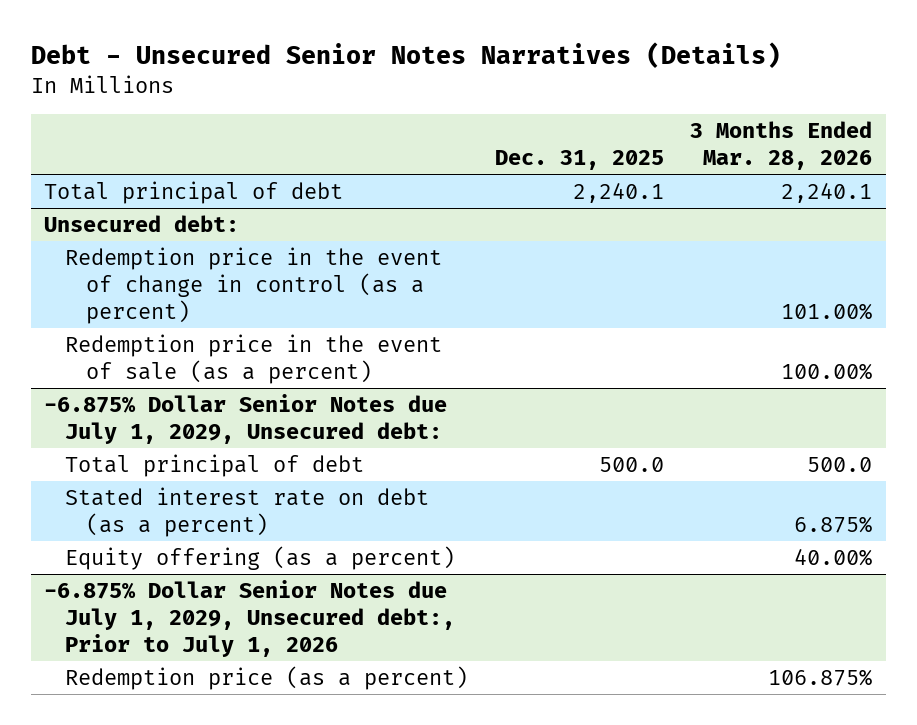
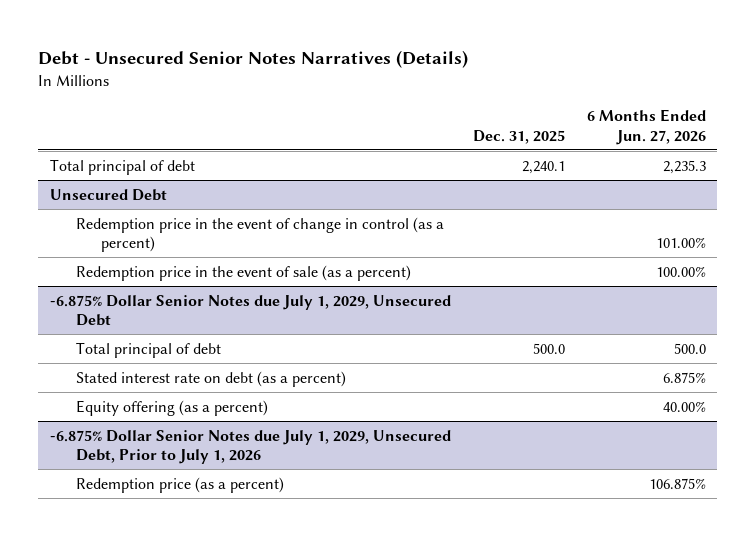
[690,120,873,170] 3 Months Ended Mar. 28, 2026 -> none
none -> [587,109,707,145] 6 Months Ended Jun. 27, 2026
[44,215,240,233] Unsecured debt: -> [49,188,167,201] Unsecured Debt
[44,394,448,444] -6.875% Dollar Senior Notes due July 1, 2029, Unsecured debt: -> [49,294,451,327] -6.875% Dollar Senior Notes due July 1, 2029, Unsecured Debt
[44,580,456,657] -6.875% Dollar Senior Notes due July 1, 2029, Unsecured debt:, Prior to July 1, 2026 -> [49,429,451,465] -6.875% Dollar Senior Notes due July 1, 2029, Unsecured Debt, Prior to July 1, 2026

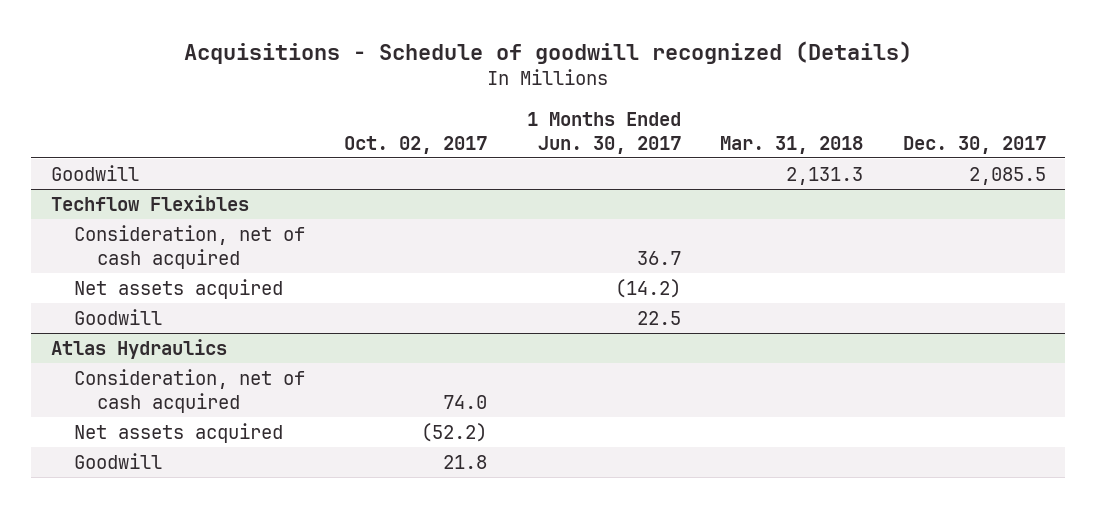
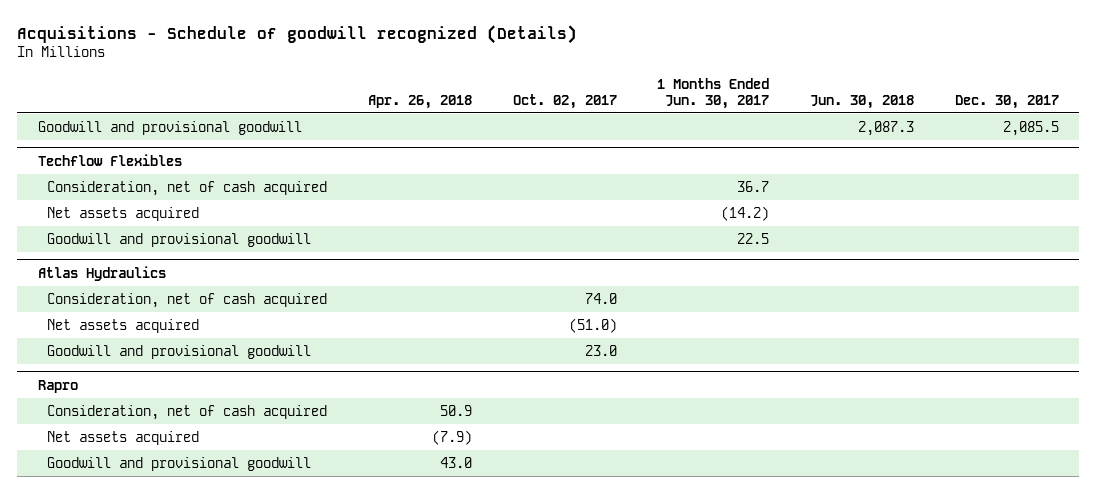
[720,135,864,154] Mar. 31, 2018 -> none
none -> [368,94,473,109] Apr. 26, 2018
none -> [810,94,915,109] Jun. 30, 2018
[50,164,139,181] Goodwill -> [37,120,302,135] Goodwill and provisional goodwill
[73,308,162,325] Goodwill -> [47,232,312,247] Goodwill and provisional goodwill
[421,422,488,442] (52.2) -> [568,317,617,333] (51.0)
[73,452,162,469] Goodwill -> [47,344,312,359] Goodwill and provisional goodwill
[443,454,488,469] 21.8 -> [584,344,617,356] 23.0
none -> [37,379,78,393] Rapro
none -> [47,404,328,420] Consideration, net of cash acquired
none -> [47,430,200,445] Net assets acquired
none -> [47,456,312,471] Goodwill and provisional goodwill

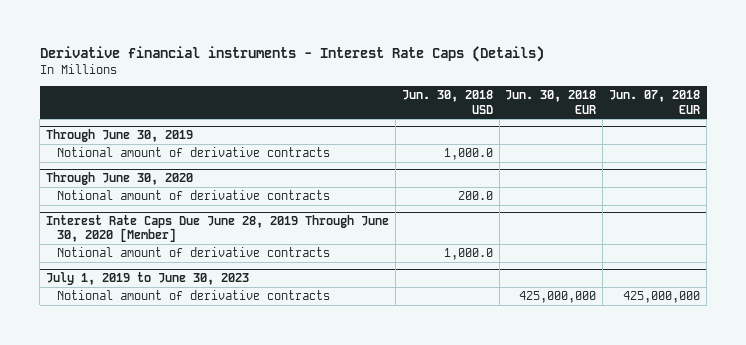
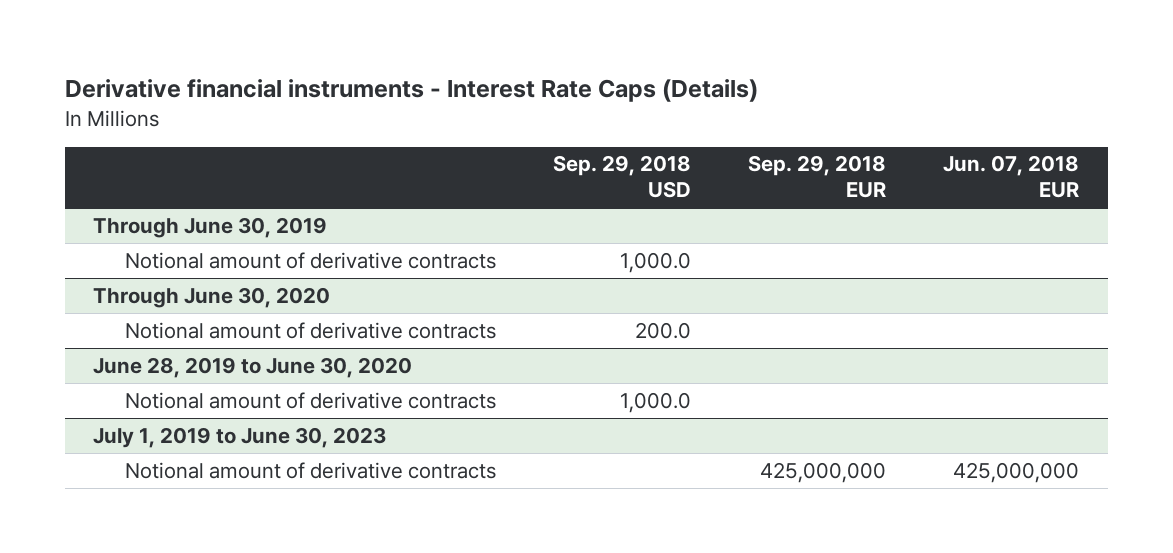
[401,90,493,114] Jun. 30, 2018 USD -> none
[505,90,597,114] Jun. 30, 2018 EUR -> none
none -> [553,155,692,199] Sep. 29, 2018 USD
none -> [748,155,887,199] Sep. 29, 2018 EUR
[45,215,389,243] Interest Rate Caps Due June 28, 2019 Through June 30, 2020 [Member] -> [93,356,413,378] June 28, 2019 to June 30, 2020

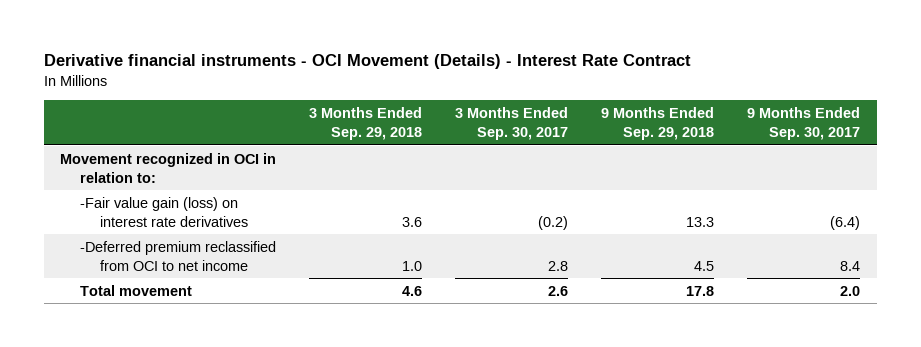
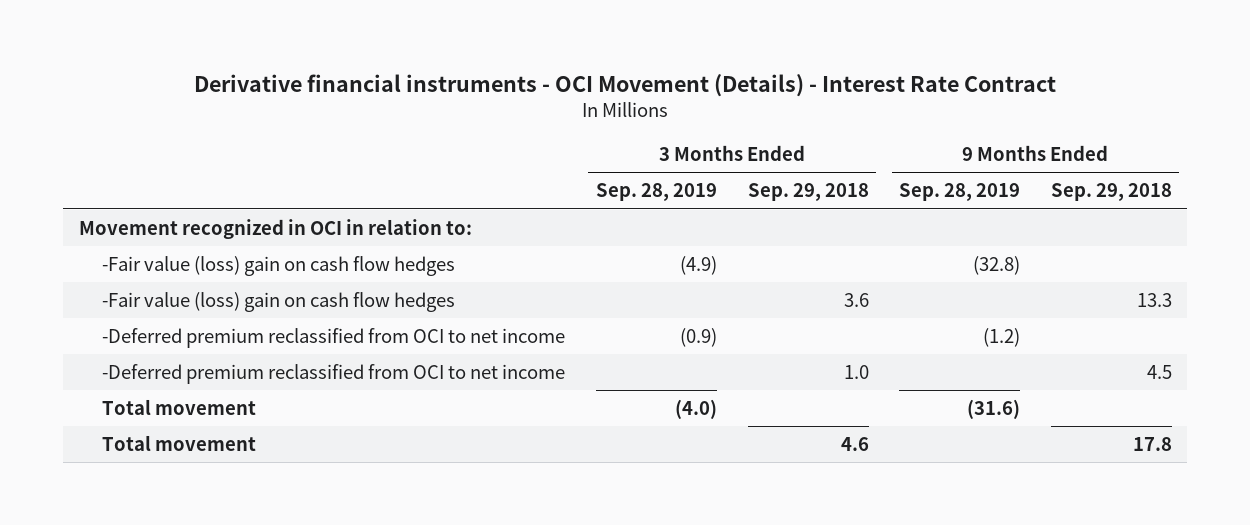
[455,107,569,140] 3 Months Ended Sep. 30, 2017 -> none
[747,107,861,140] 9 Months Ended Sep. 30, 2017 -> none
none -> [595,183,717,202] Sep. 28, 2019
none -> [899,183,1021,202] Sep. 28, 2019
none -> [102,255,456,276] -Fair value (loss) gain on cash flow hedges
[80,196,249,227] -Fair value gain (loss) on interest rate derivatives -> [102,291,456,312] -Fair value (loss) gain on cash flow hedges
none -> [102,327,566,348] -Deferred premium reclassified from OCI to net income
none -> [102,398,257,415] Total movement

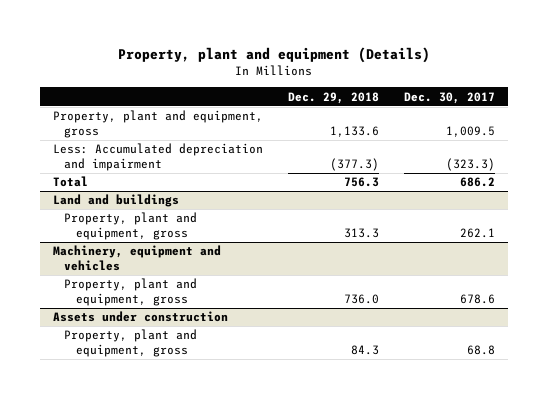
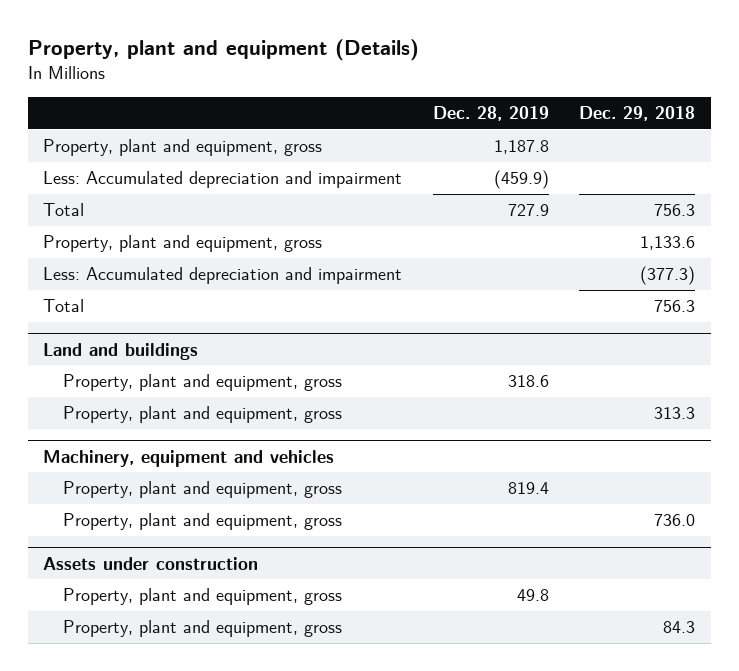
[404,91,496,104] Dec. 30, 2017 -> none
none -> [432,105,549,121] Dec. 28, 2019
none -> [43,139,323,157] Property, plant and equipment, gross
none -> [43,171,403,189] Less: Accumulated depreciation and impairment
none -> [43,203,85,217] Total
none -> [63,374,343,392] Property, plant and equipment, gross
none -> [63,481,343,499] Property, plant and equipment, gross
none -> [63,588,343,606] Property, plant and equipment, gross

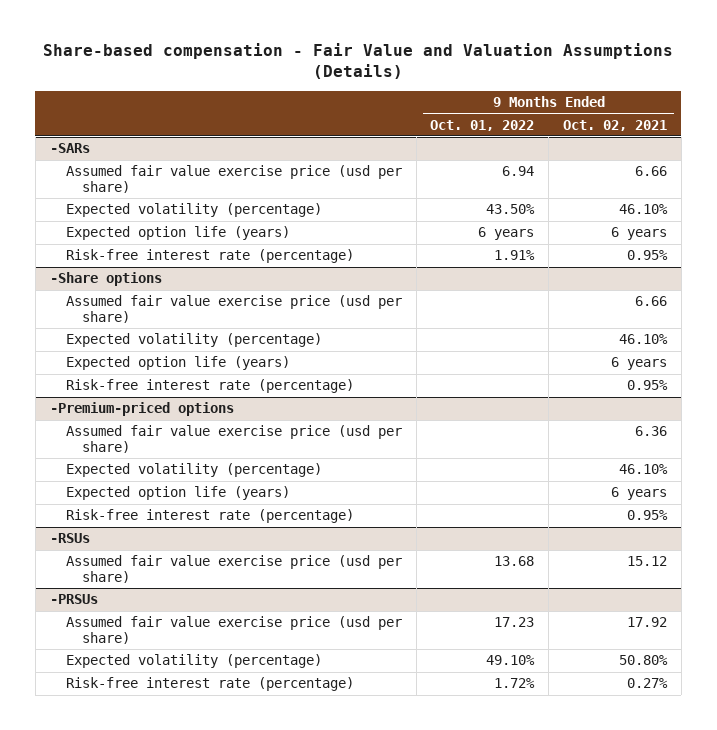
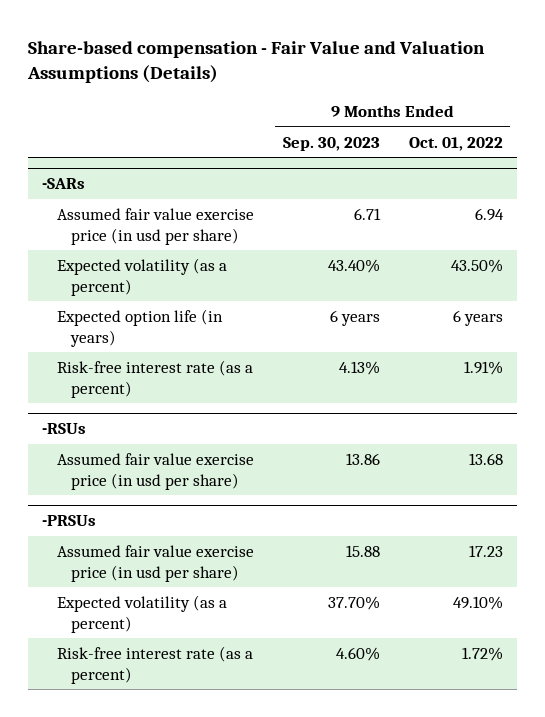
[562,119,667,131] Oct. 02, 2021 -> none
none -> [282,136,380,151] Sep. 30, 2023
[49,272,162,287] -Share options -> none
[65,295,402,323] Assumed fair value exercise price (usd per share) -> none
[65,333,322,348] Expected volatility (percentage) -> none
[65,356,290,371] Expected option life (years) -> none
[65,379,354,394] Risk-free interest rate (percentage) -> none
[49,402,234,417] -Premium-priced options -> none
[65,425,402,453] Assumed fair value exercise price (usd per share) -> none
[65,463,322,478] Expected volatility (percentage) -> none
[65,486,290,501] Expected option life (years) -> none
[65,509,354,524] Risk-free interest rate (percentage) -> none
[65,165,402,193] Assumed fair value exercise price (usd per share) -> [56,207,254,245] Assumed fair value exercise price (in usd per share)
[65,203,322,218] Expected volatility (percentage) -> [56,257,227,296] Expected volatility (as a percent)
[65,226,290,241] Expected option life (years) -> [56,308,223,347] Expected option life (in years)
[65,249,354,264] Risk-free interest rate (percentage) -> [56,359,253,398] Risk-free interest rate (as a percent)
[65,555,402,583] Assumed fair value exercise price (usd per share) -> [56,452,254,490] Assumed fair value exercise price (in usd per share)
[65,616,402,644] Assumed fair value exercise price (usd per share) -> [56,544,254,582] Assumed fair value exercise price (in usd per share)
[65,654,322,669] Expected volatility (percentage) -> [56,594,227,633] Expected volatility (as a percent)
[65,677,354,692] Risk-free interest rate (percentage) -> [56,645,253,684] Risk-free interest rate (as a percent)

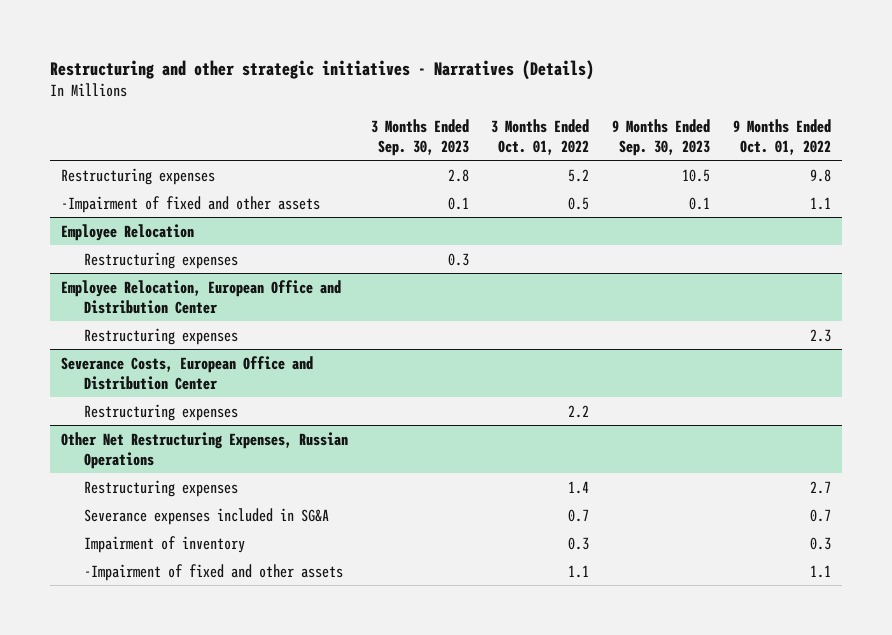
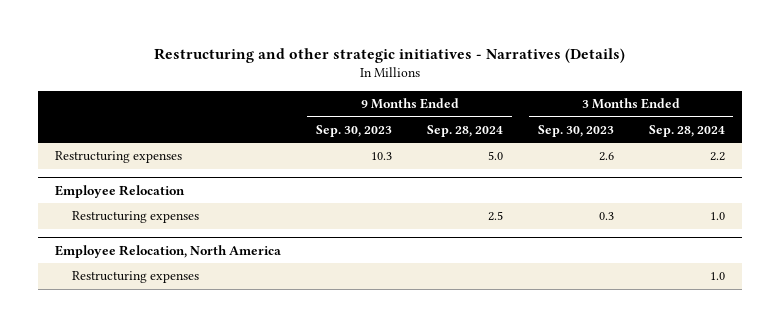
[491,118,590,155] 3 Months Ended Oct. 01, 2022 -> none
[732,118,831,155] 9 Months Ended Oct. 01, 2022 -> none
none -> [426,124,503,137] Sep. 28, 2024
none -> [648,124,725,137] Sep. 28, 2024
[61,195,321,213] -Impairment of fixed and other assets -> none
[447,168,469,182] 2.8 -> [598,152,614,162] 2.6
[682,168,711,182] 10.5 -> [371,152,393,161] 10.3
[61,279,342,314] Employee Relocation, European Office and Distribution Center -> none
[83,327,238,345] Restructuring expenses -> none
[61,355,314,390] Severance Costs, European Office and Distribution Center -> none
[83,403,238,421] Restructuring expenses -> none
[61,431,349,469] Other Net Restructuring Expenses, Russian Operations -> none
[83,479,238,497] Restructuring expenses -> none
[83,507,329,525] Severance expenses included in SG&A -> none
[83,535,245,553] Impairment of inventory -> none
[83,563,343,581] -Impairment of fixed and other assets -> none
none -> [55,244,282,258] Employee Relocation, North America
none -> [72,271,200,284] Restructuring expenses

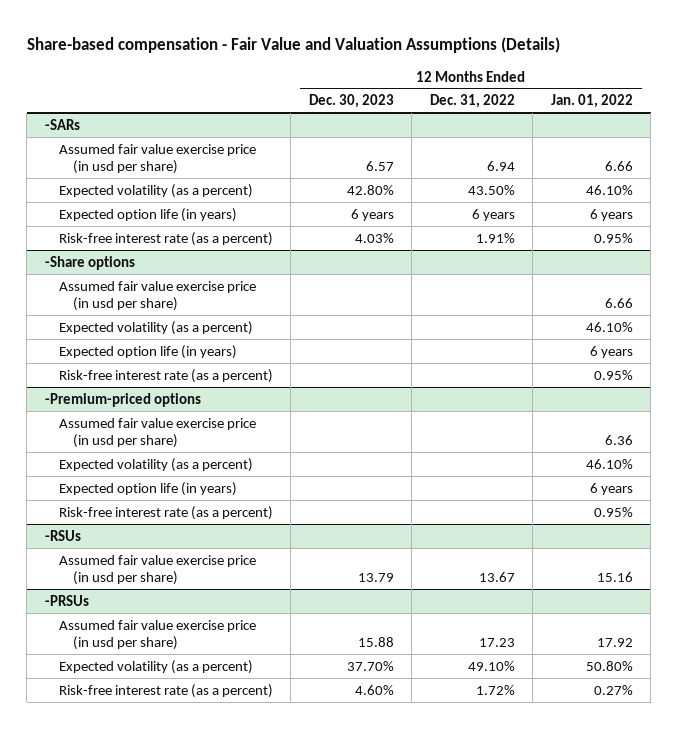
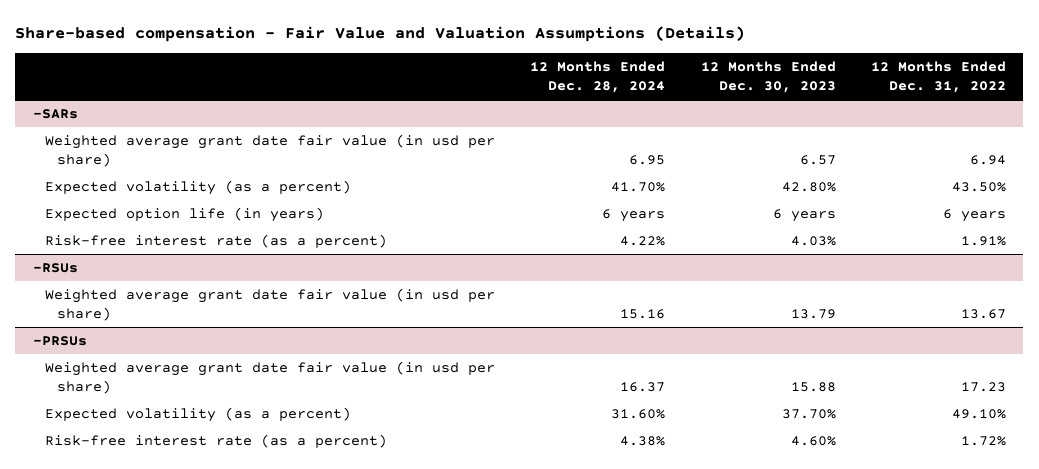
[550,94,633,109] Jan. 01, 2022 -> none
none -> [530,61,666,94] 12 Months Ended Dec. 28, 2024
[58,143,256,175] Assumed fair value exercise price (in usd per share) -> [45,133,496,167] Weighted average grant date fair value (in usd per share)
[44,255,135,270] -Share options -> none
[58,280,256,312] Assumed fair value exercise price (in usd per share) -> none
[58,320,253,335] Expected volatility (as a percent) -> none
[58,344,237,359] Expected option life (in years) -> none
[58,368,273,383] Risk-free interest rate (as a percent) -> none
[44,392,201,407] -Premium-priced options -> none
[58,417,256,449] Assumed fair value exercise price (in usd per share) -> none
[58,457,253,472] Expected volatility (as a percent) -> none
[58,481,237,496] Expected option life (in years) -> none
[58,505,273,520] Risk-free interest rate (as a percent) -> none
[58,554,256,586] Assumed fair value exercise price (in usd per share) -> [45,287,496,321] Weighted average grant date fair value (in usd per share)
[58,619,256,651] Assumed fair value exercise price (in usd per share) -> [45,360,496,394] Weighted average grant date fair value (in usd per share)

